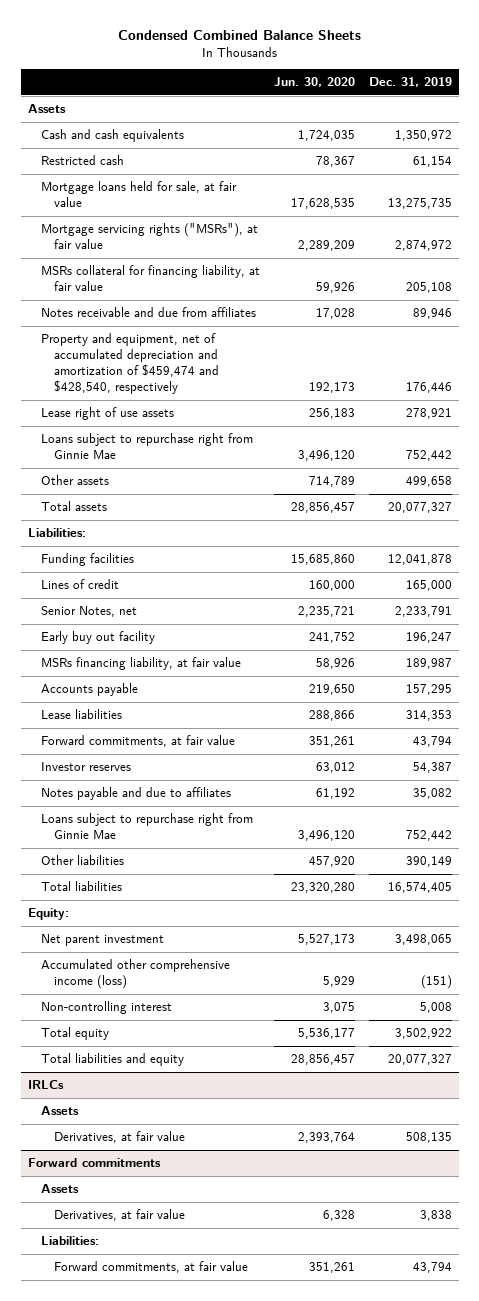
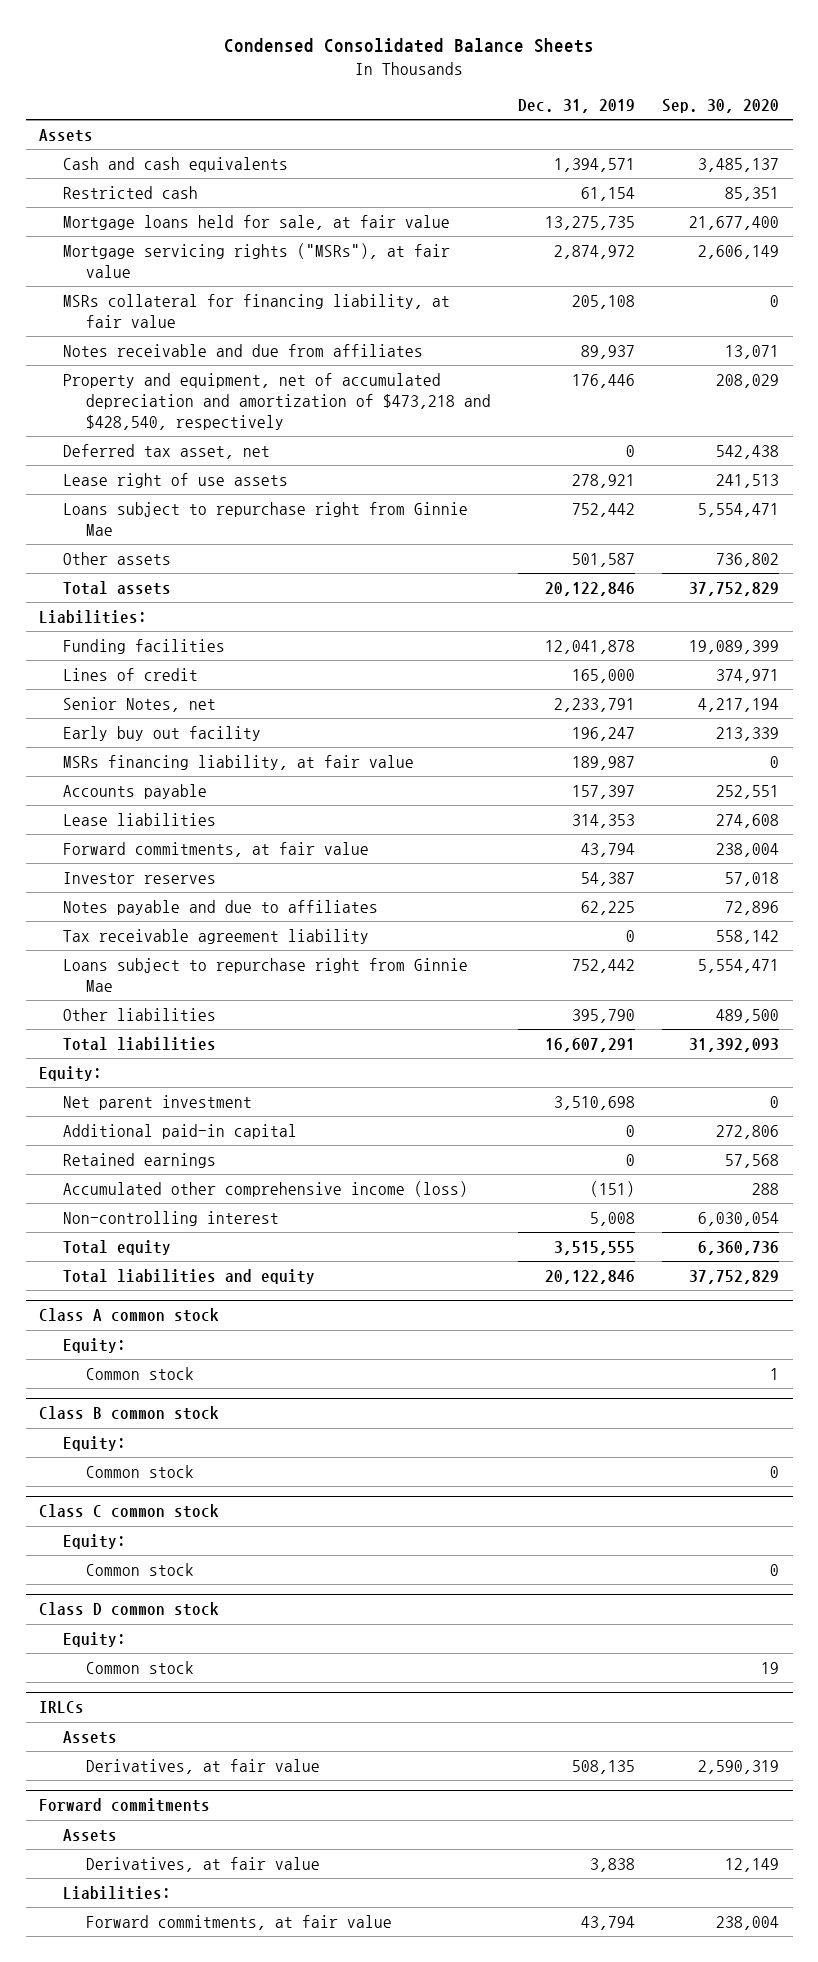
[117,30,361,41] Condensed Combined Balance Sheets -> [224,38,595,54] Condensed Consolidated Balance Sheets
[273,77,355,88] Jun. 30, 2020 -> none
none -> [662,98,780,113] Sep. 30, 2020
[394,130,452,142] 1,350,972 -> [554,157,636,172] 1,394,571
[412,308,452,320] 89,946 -> [581,344,636,359] 89,937
[40,333,220,395] Property and equipment, net of accumulated depreciation and amortization of $459,474 and $428,540, respectively -> [62,372,492,430] Property and equipment, net of accumulated depreciation and amortization of $473,218 and $428,540, respectively
none -> [62,443,270,459] Deferred tax asset, net
[405,476,452,488] 499,658 -> [572,552,636,567] 501,587
[387,502,452,514] 20,077,327 -> [545,581,636,596] 20,122,846
[405,684,452,696] 157,295 -> [572,784,636,799] 157,397
[412,788,452,800] 35,082 -> [581,900,636,915] 62,225
none -> [62,928,369,944] Tax receivable agreement liability
[405,856,452,868] 390,149 -> [572,1008,636,1023] 395,790
[387,882,452,894] 16,574,405 -> [545,1037,636,1052] 16,607,291
[394,934,452,946] 3,498,065 -> [554,1095,636,1110] 3,510,698
none -> [62,1123,297,1139] Additional paid-in capital
none -> [62,1152,216,1168] Retained earnings
[394,1028,452,1040] 3,502,922 -> [554,1240,636,1255] 3,515,555
[387,1054,452,1066] 20,077,327 -> [545,1269,636,1284] 20,122,846
none -> [39,1308,220,1323] Class A common stock
none -> [62,1337,126,1353] Equity:
none -> [86,1366,195,1380] Common stock
none -> [39,1406,220,1421] Class B common stock
none -> [62,1435,126,1451] Equity:
none -> [86,1464,195,1478] Common stock
none -> [39,1504,220,1519] Class C common stock
none -> [62,1533,126,1549] Equity:
none -> [86,1562,195,1576] Common stock
none -> [39,1602,220,1617] Class D common stock
none -> [62,1631,126,1647] Equity:
none -> [86,1660,195,1674] Common stock

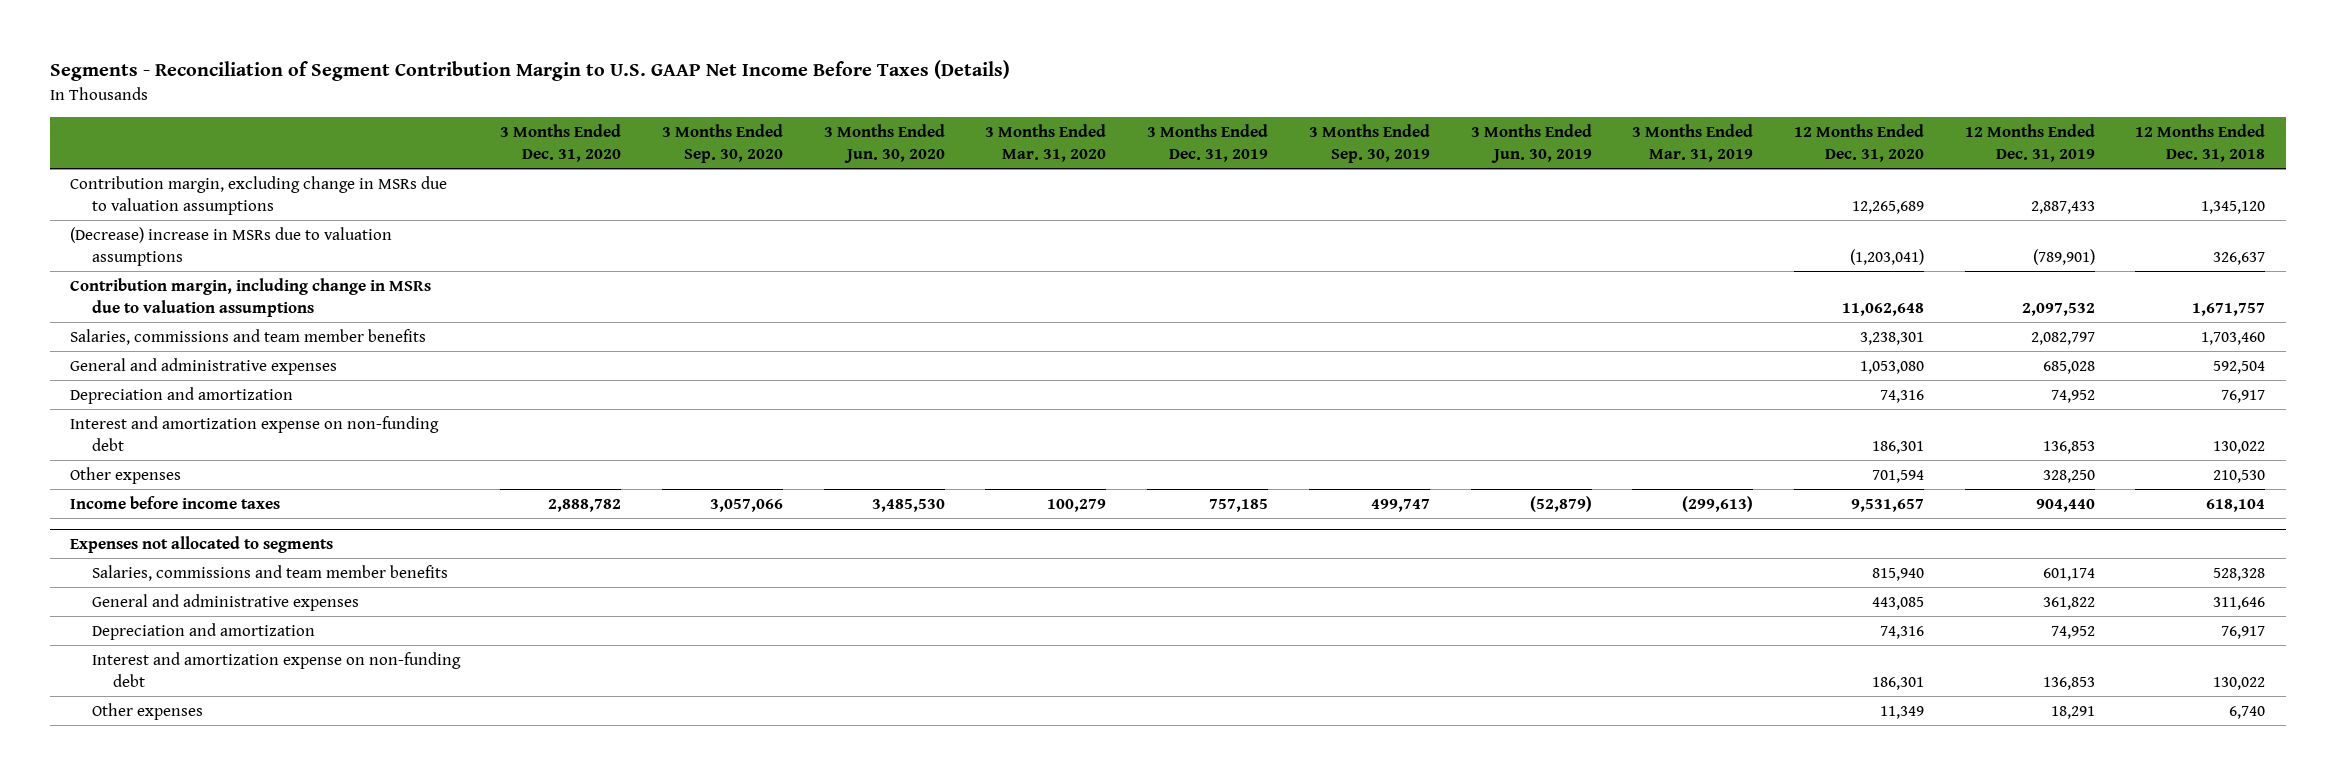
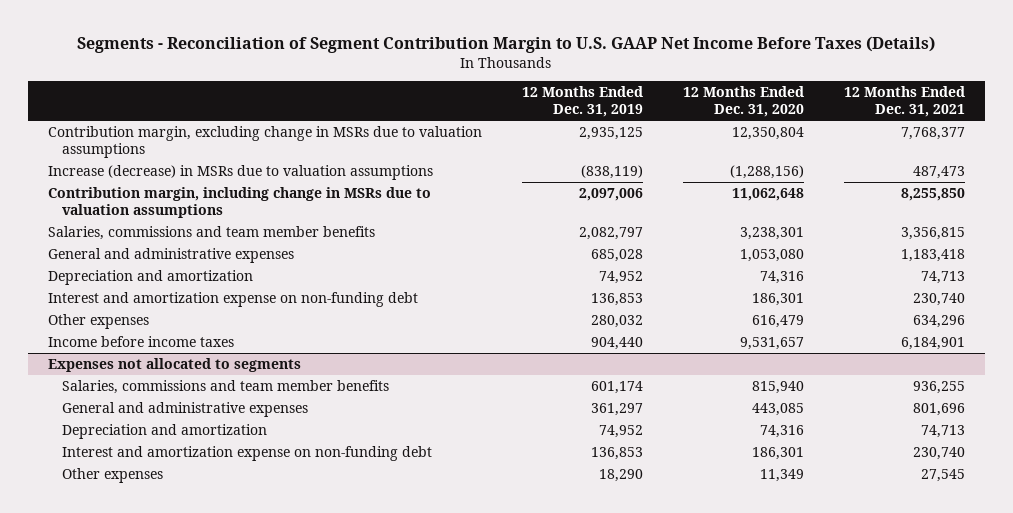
[500,123,622,162] 3 Months Ended Dec. 31, 2020 -> none
[662,123,784,163] 3 Months Ended Sep. 30, 2020 -> none
[823,123,945,163] 3 Months Ended Jun. 30, 2020 -> none
[985,123,1107,162] 3 Months Ended Mar. 31, 2020 -> none
[1147,123,1269,162] 3 Months Ended Dec. 31, 2019 -> none
[1308,123,1430,163] 3 Months Ended Sep. 30, 2019 -> none
[1470,123,1592,163] 3 Months Ended Jun. 30, 2019 -> none
[1632,123,1754,162] 3 Months Ended Mar. 31, 2019 -> none
[2135,123,2266,162] 12 Months Ended Dec. 31, 2018 -> none
none -> [843,86,965,118] 12 Months Ended Dec. 31, 2021
[1851,201,1924,215] 12,265,689 -> [731,126,804,140] 12,350,804
[2030,201,2095,215] 2,887,433 -> [578,126,643,140] 2,935,125
[70,226,393,267] (Decrease) increase in MSRs due to valuation assumptions -> [47,164,433,180] Increase (decrease) in MSRs due to valuation assumptions
[1849,249,1924,266] (1,203,041) -> [729,164,804,179] (1,288,156)
[2032,249,2095,266] (789,901) -> [580,164,643,179] (838,119)
[2021,303,2095,317] 2,097,532 -> [578,187,643,201] 2,097,006
[1871,469,1924,483] 701,594 -> [751,314,804,328] 616,479
[2042,469,2095,483] 328,250 -> [590,314,643,328] 280,032
[2042,596,2095,610] 361,822 -> [590,402,643,416] 361,297
[2050,705,2095,719] 18,291 -> [598,468,643,482] 18,290

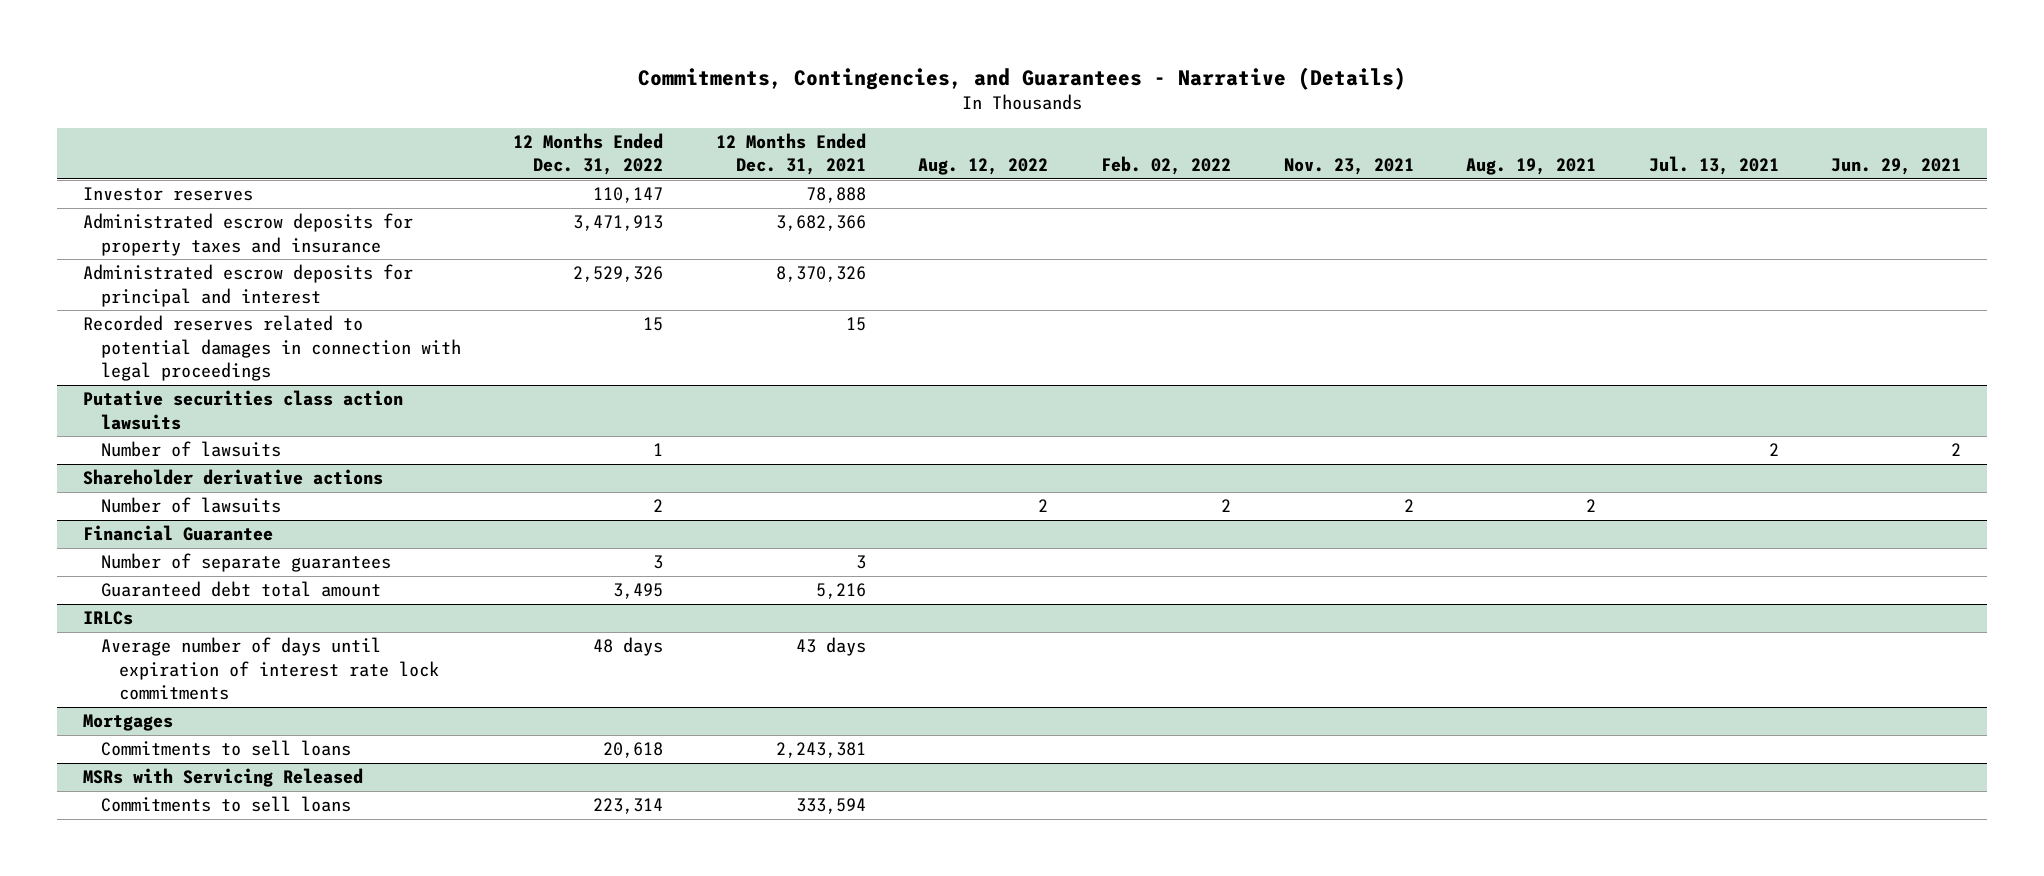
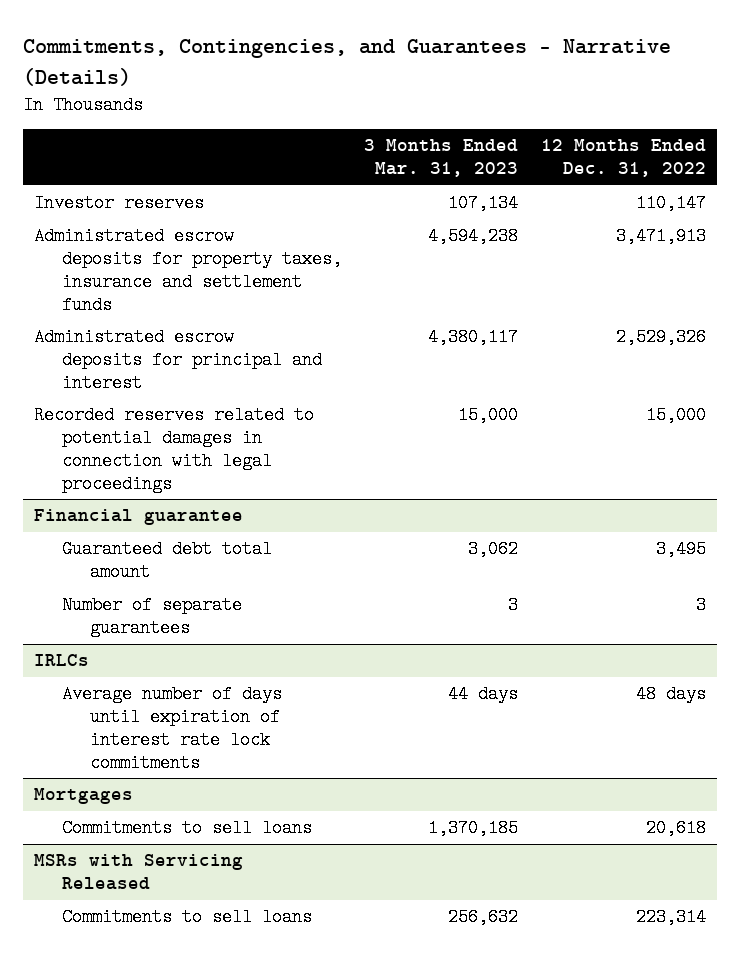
[715,133,866,176] 12 Months Ended Dec. 31, 2021 -> none
[918,158,1049,176] Aug. 12, 2022 -> none
[1101,156,1232,176] Feb. 02, 2022 -> none
[1283,158,1414,176] Nov. 23, 2021 -> none
[1466,158,1597,176] Aug. 19, 2021 -> none
[1648,156,1779,176] Jul. 13, 2021 -> none
[1831,158,1962,176] Jun. 29, 2021 -> none
none -> [364,139,519,178] 3 Months Ended Mar. 31, 2023
[82,213,413,256] Administrated escrow deposits for property taxes and insurance -> [34,227,343,314] Administrated escrow deposits for property taxes, insurance and settlement funds
[82,390,403,430] Putative securities class action lawsuits -> none
[100,441,281,458] Number of lawsuits -> none
[82,469,383,486] Shareholder derivative actions -> none
[100,497,281,514] Number of lawsuits -> none
[100,553,391,573] Number of separate guarantees -> none
[643,317,664,332] 15 -> [645,406,706,425] 15,000
[82,525,273,542] Financial Guarantee -> [34,509,244,526] Financial guarantee
none -> [62,596,243,638] Number of separate guarantees

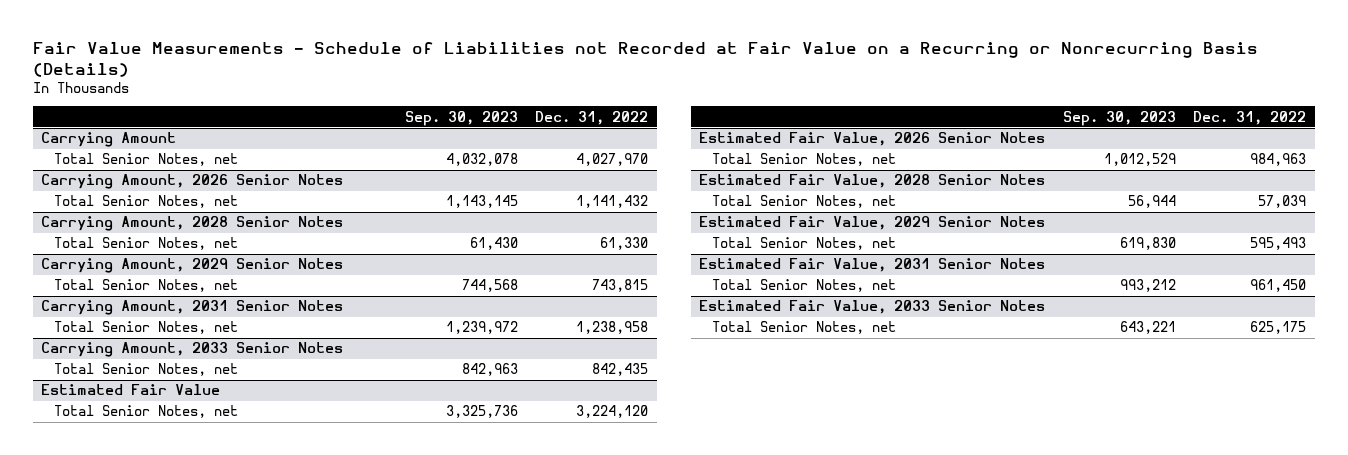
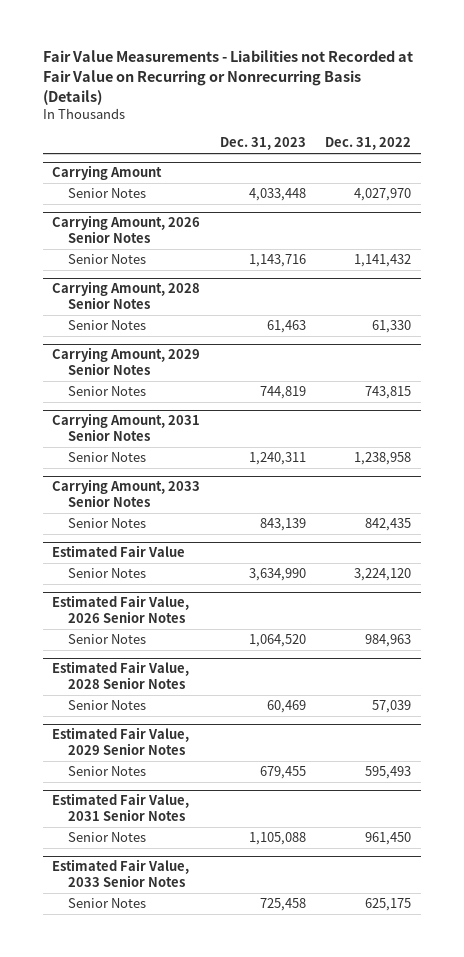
[32,41,1258,77] Fair Value Measurements - Schedule of Liabilities not Recorded at Fair Value on a Recurring or Nonrecurring Basis (Details) -> [42,50,413,106] Fair Value Measurements - Liabilities not Recorded at Fair Value on Recurring or Nonrecurring Basis (Details)
[404,110,518,126] Sep. 30, 2023 -> none
none -> [219,137,306,151] Dec. 31, 2023
[53,153,238,167] Total Senior Notes, net -> [67,188,146,199] Senior Notes
[53,195,238,209] Total Senior Notes, net -> [67,254,146,265] Senior Notes
[53,237,238,251] Total Senior Notes, net -> [67,320,146,331] Senior Notes
[53,279,238,293] Total Senior Notes, net -> [67,386,146,397] Senior Notes
[53,321,238,335] Total Senior Notes, net -> [67,452,146,463] Senior Notes
[53,363,238,377] Total Senior Notes, net -> [67,518,146,529] Senior Notes
[53,405,238,419] Total Senior Notes, net -> [67,568,146,579] Senior Notes
[711,153,896,167] Total Senior Notes, net -> [67,634,146,645] Senior Notes
[711,195,896,209] Total Senior Notes, net -> [67,700,146,711] Senior Notes
[711,237,896,251] Total Senior Notes, net -> [67,766,146,777] Senior Notes
[711,279,896,293] Total Senior Notes, net -> [67,832,146,843] Senior Notes
[711,321,896,335] Total Senior Notes, net -> [67,898,146,909] Senior Notes

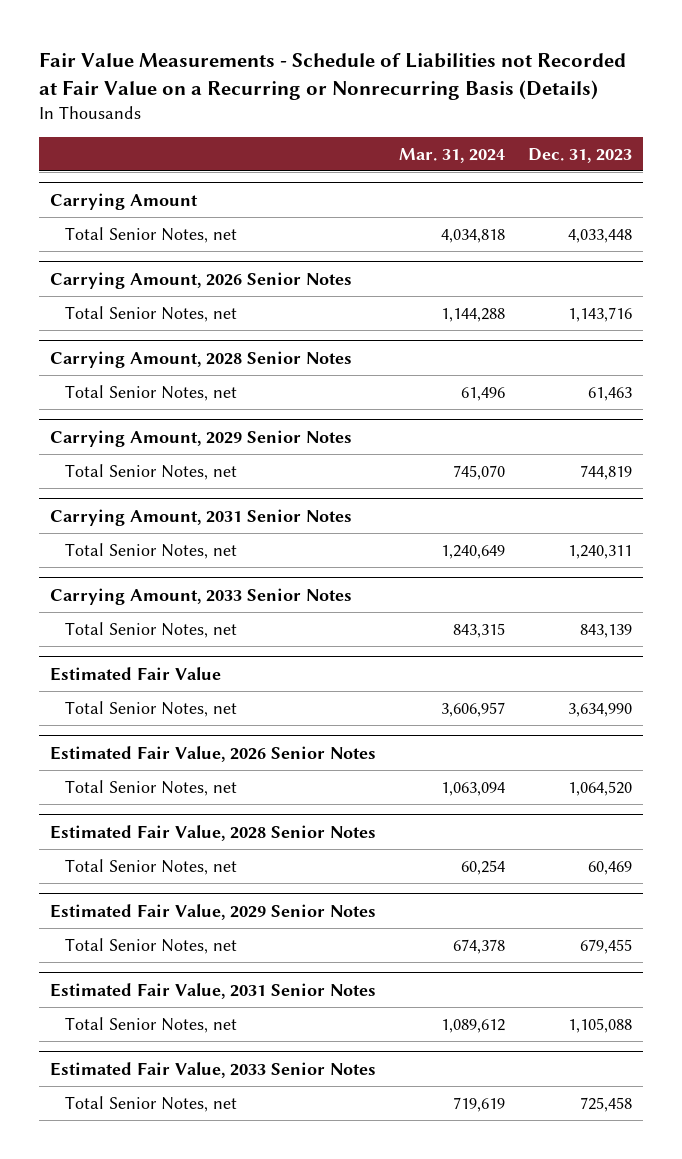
[42,50,413,106] Fair Value Measurements - Liabilities not Recorded at Fair Value on Recurring or Nonrecurring Basis (Details) -> [39,51,627,100] Fair Value Measurements - Schedule of Liabilities not Recorded at Fair Value on a Recurring or Nonrecurring Basis (Details)
[325,137,412,151] Dec. 31, 2022 -> none
none -> [399,147,506,163] Mar. 31, 2024
[67,188,146,199] Senior Notes -> [64,226,237,243] Total Senior Notes, net
[67,254,146,265] Senior Notes -> [64,305,237,322] Total Senior Notes, net
[67,320,146,331] Senior Notes -> [64,384,237,401] Total Senior Notes, net
[67,386,146,397] Senior Notes -> [64,463,237,480] Total Senior Notes, net
[67,452,146,463] Senior Notes -> [64,542,237,559] Total Senior Notes, net
[67,518,146,529] Senior Notes -> [64,621,237,638] Total Senior Notes, net
[67,568,146,579] Senior Notes -> [64,700,237,717] Total Senior Notes, net
[67,634,146,645] Senior Notes -> [64,779,237,796] Total Senior Notes, net
[67,700,146,711] Senior Notes -> [64,858,237,875] Total Senior Notes, net
[67,766,146,777] Senior Notes -> [64,937,237,954] Total Senior Notes, net
[67,832,146,843] Senior Notes -> [64,1016,237,1033] Total Senior Notes, net
[67,898,146,909] Senior Notes -> [64,1095,237,1112] Total Senior Notes, net

